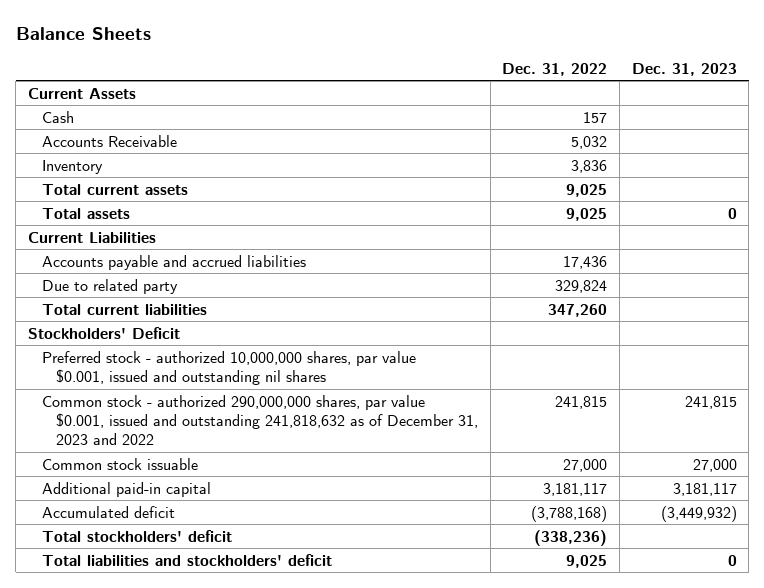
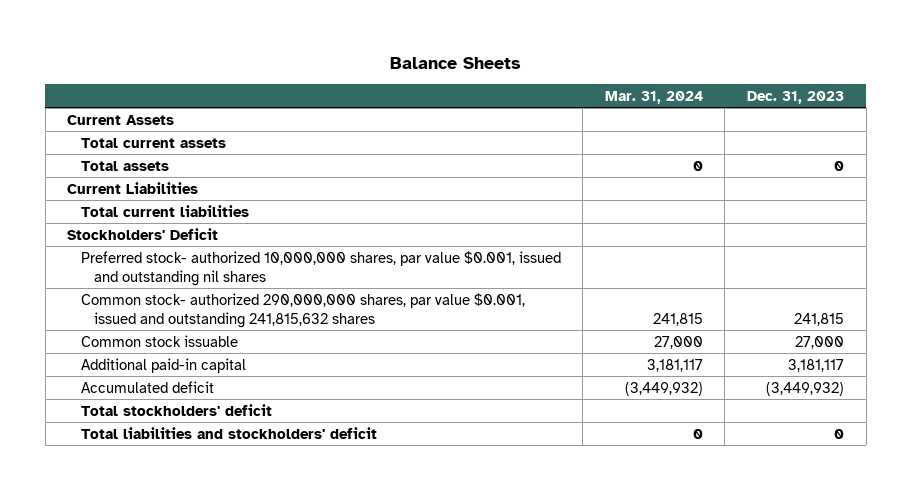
[502,62,608,76] Dec. 31, 2022 -> none
none -> [604,90,703,104] Mar. 31, 2024
[41,110,74,123] Cash -> none
[41,134,177,147] Accounts Receivable -> none
[41,159,103,174] Inventory -> none
[41,254,306,270] Accounts payable and accrued liabilities -> none
[41,278,178,294] Due to related party -> none
[41,350,416,385] Preferred stock - authorized 10,000,000 shares, par value $0.001, issued and outstanding nil shares -> [80,250,561,286] Preferred stock- authorized 10,000,000 shares, par value $0.001, issued and outstanding nil shares
[41,394,479,446] Common stock - authorized 290,000,000 shares, par value $0.001, issued and outstanding 241,818,632 as of December 31, 2023 and 2022 -> [80,292,525,328] Common stock- authorized 290,000,000 shares, par value $0.001, issued and outstanding 241,815,632 shares

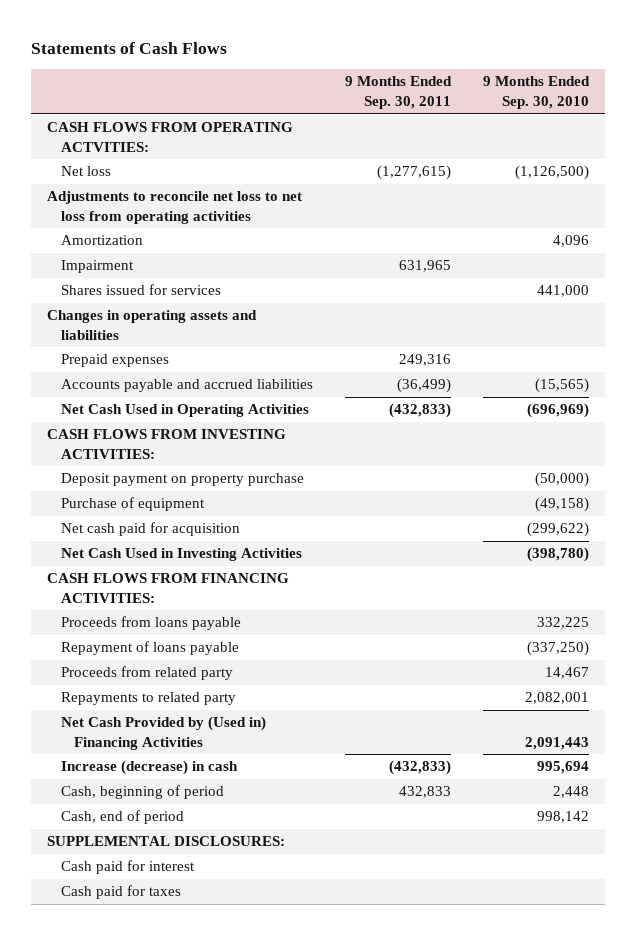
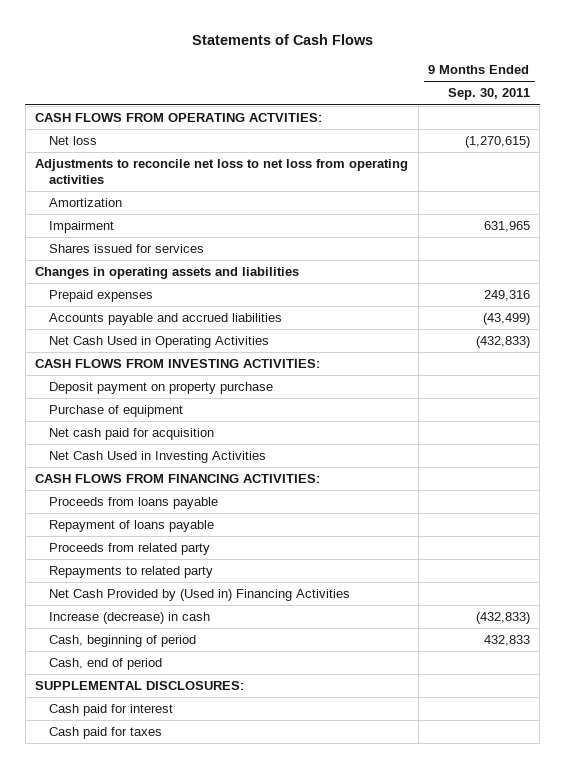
[482,76,590,109] 9 Months Ended Sep. 30, 2010 -> none
[376,165,451,181] (1,277,615) -> [464,136,530,149] (1,270,615)
[396,378,451,394] (36,499) -> [482,313,530,326] (43,499)

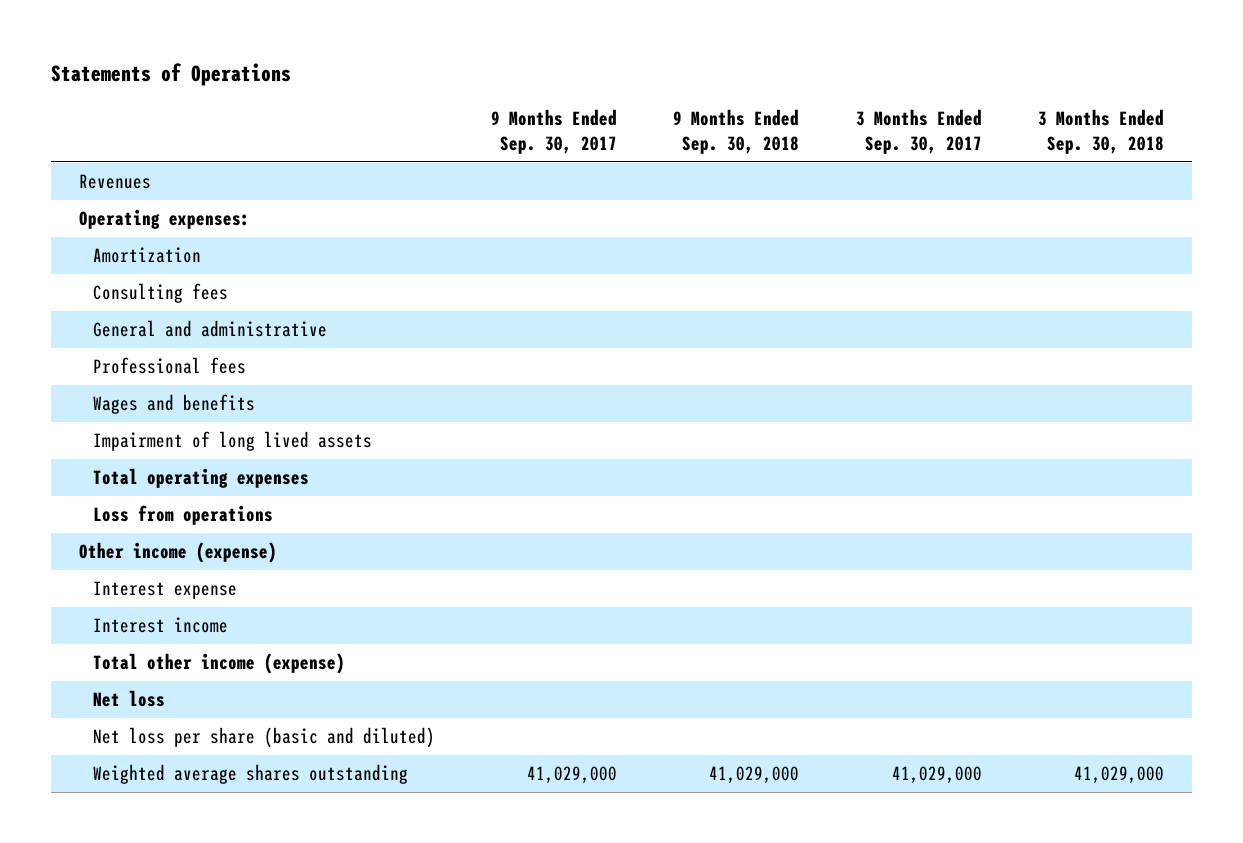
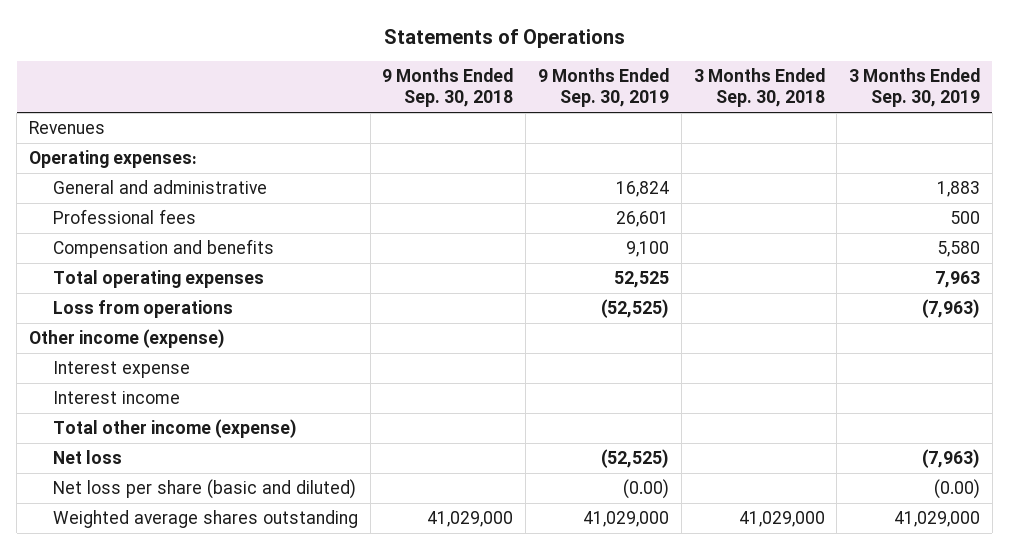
[491,109,618,154] 9 Months Ended Sep. 30, 2017 -> none
[855,109,982,154] 3 Months Ended Sep. 30, 2017 -> none
none -> [537,68,669,108] 9 Months Ended Sep. 30, 2019
none -> [849,68,981,108] 3 Months Ended Sep. 30, 2019
[92,247,201,264] Amortization -> none
[92,283,228,304] Consulting fees -> none
[92,431,372,452] Impairment of long lived assets -> none
[92,394,255,415] Wages and benefits -> [52,239,274,259] Compensation and benefits

